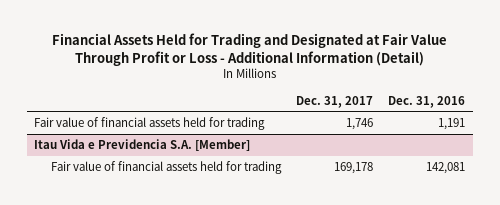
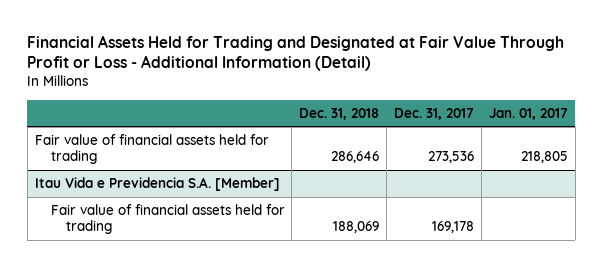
[388,95,466,108] Dec. 31, 2016 -> none
none -> [299,107,380,120] Dec. 31, 2018
none -> [488,107,568,120] Jan. 01, 2017
[346,118,374,131] 1,746 -> [427,151,474,164] 273,536

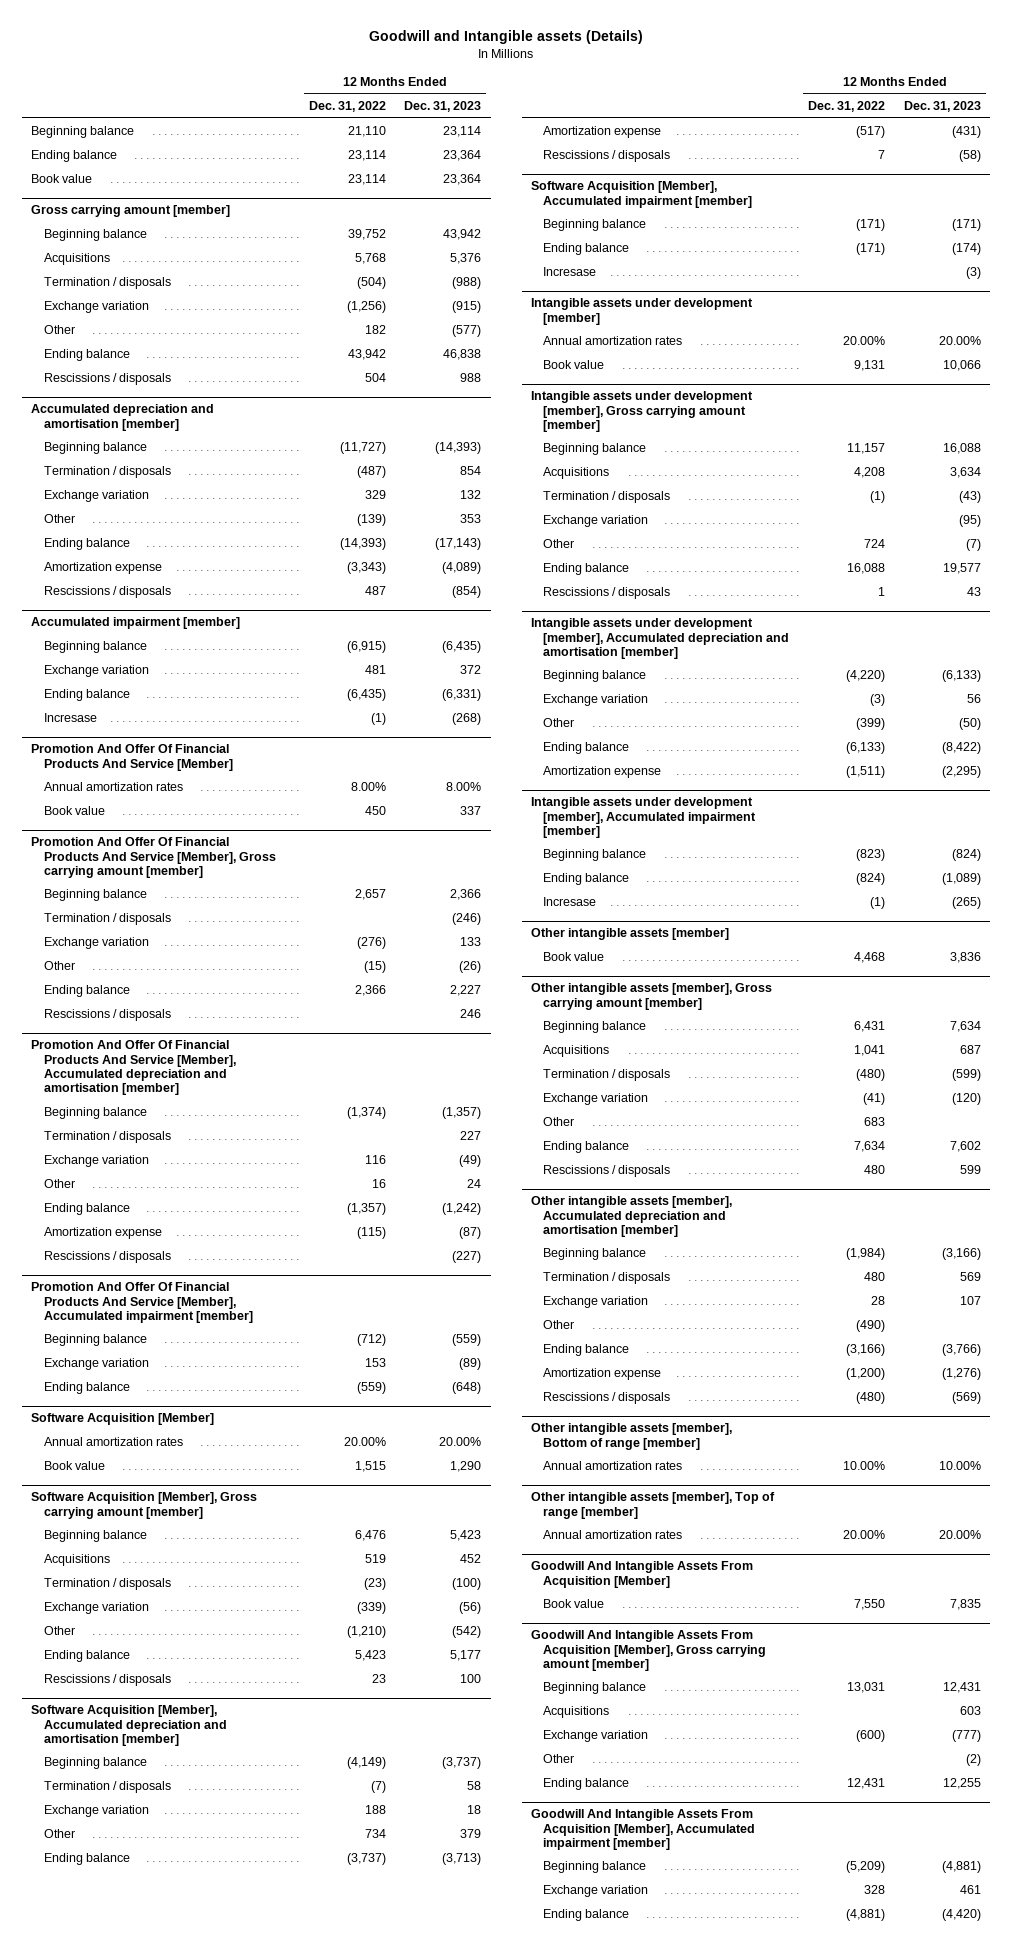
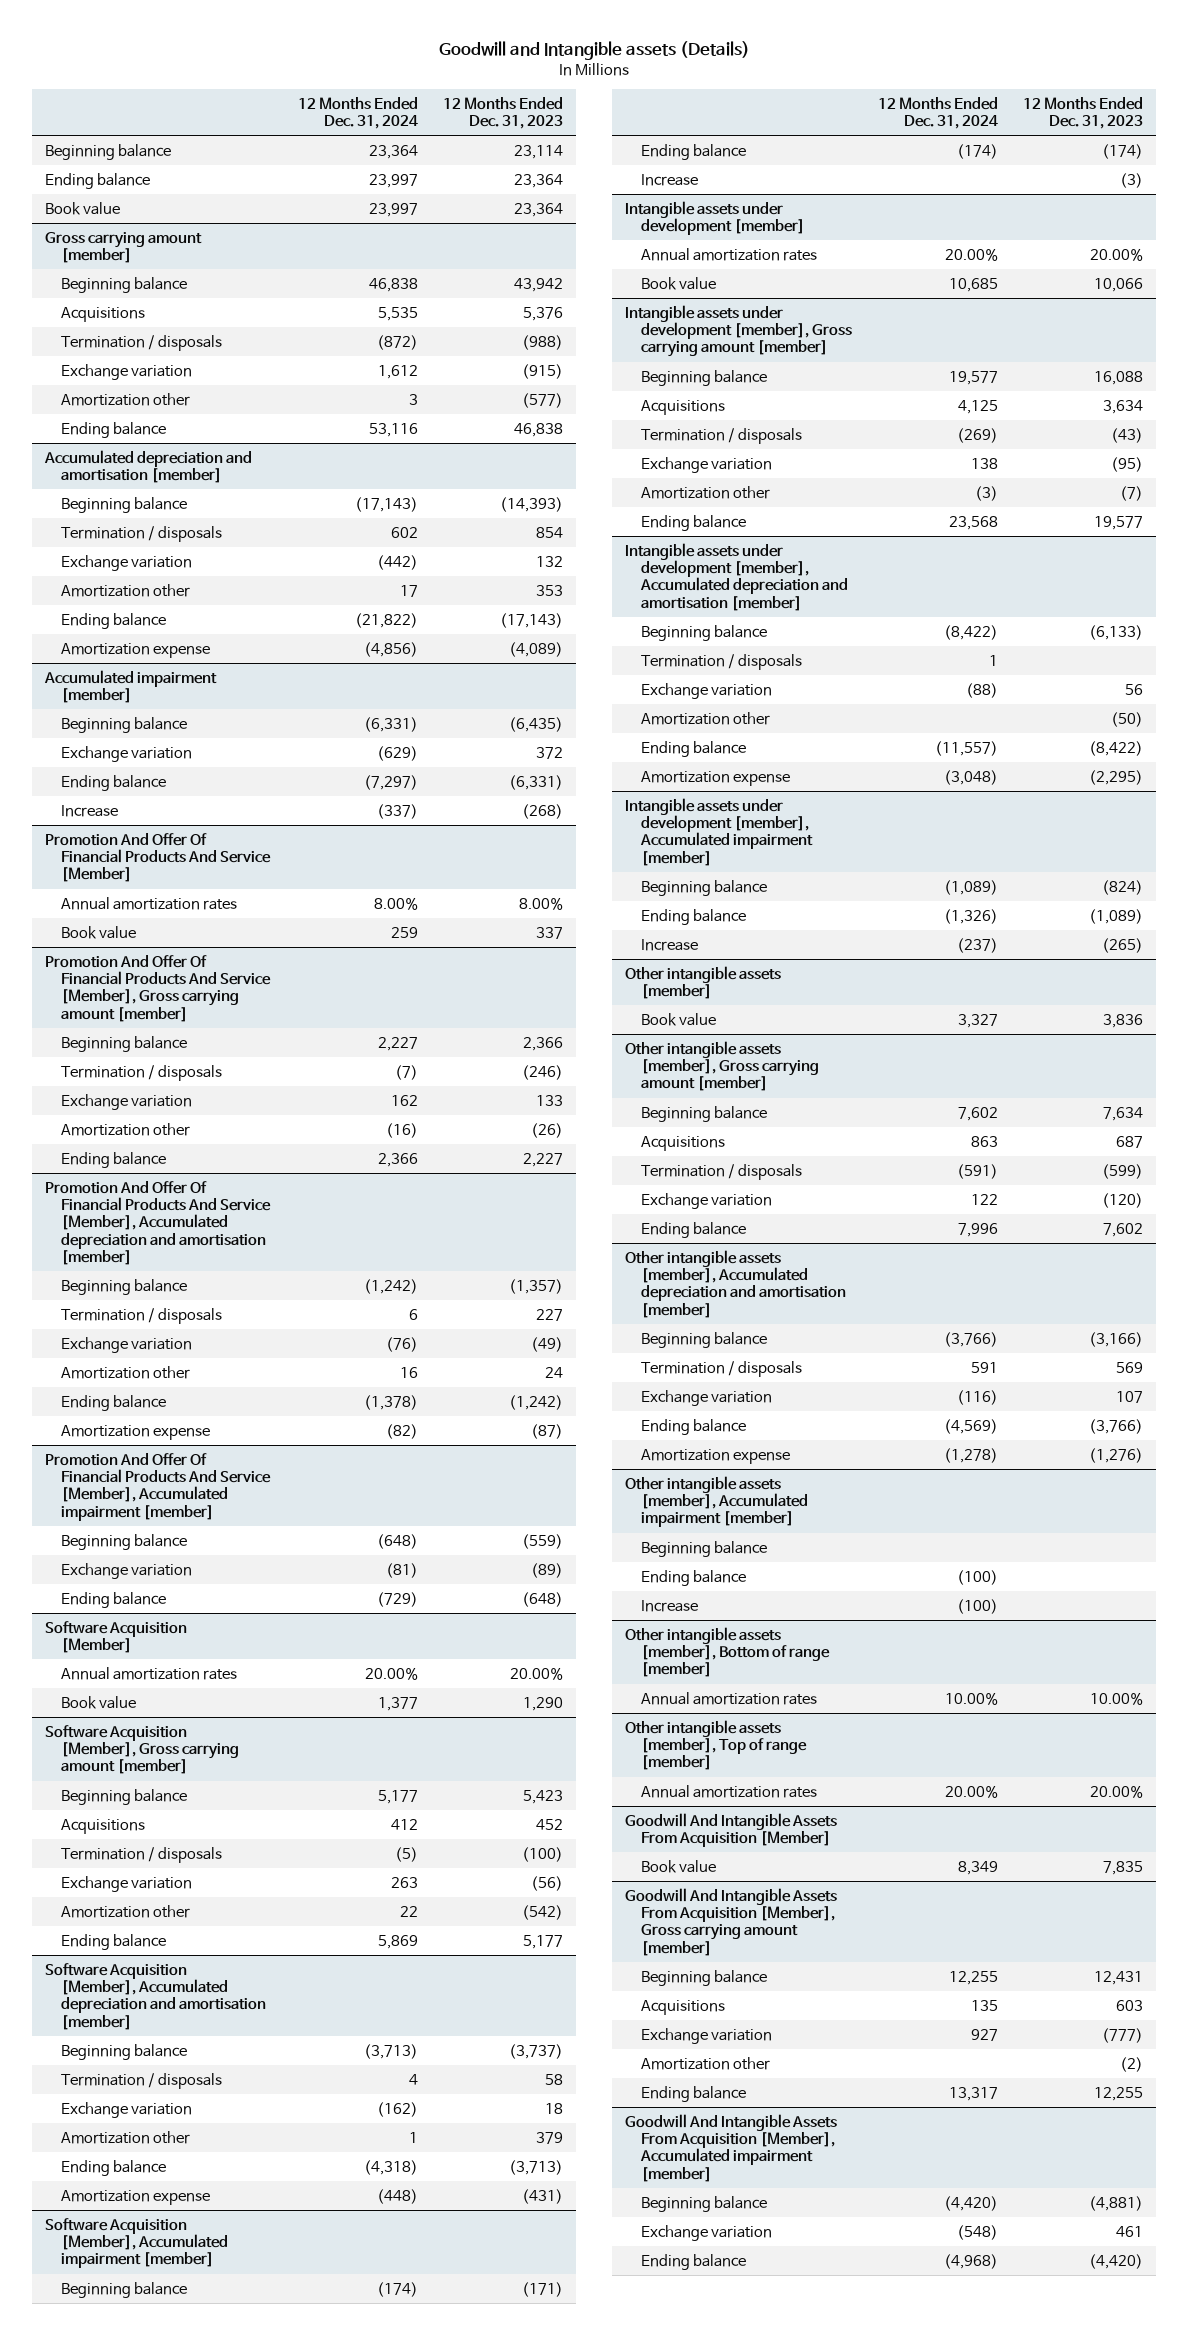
[308,101,386,113] Dec. 31, 2022 -> none
none -> [297,96,418,130] 12 Months Ended Dec. 31, 2024
[43,325,75,335] Other -> [61,392,191,406] Amortization other
[43,373,171,386] Rescissions / disposals -> none
[43,514,75,524] Other -> [61,583,191,597] Amortization other
[43,586,171,599] Rescissions / disposals -> none
[43,713,97,723] Incresase -> [61,804,119,817] Increase
[43,961,75,971] Other -> [61,1122,191,1136] Amortization other
[43,1009,171,1022] Rescissions / disposals -> none
[43,1179,75,1189] Other -> [61,1365,191,1379] Amortization other
[43,1251,171,1264] Rescissions / disposals -> none
[43,1626,75,1636] Other -> [61,1904,191,1918] Amortization other
[43,1674,171,1687] Rescissions / disposals -> none
[43,1829,75,1839] Other -> [61,2130,191,2144] Amortization other
[543,150,671,163] Rescissions / disposals -> none
[543,267,597,277] Incresase -> [641,173,699,186] Increase
[543,539,575,549] Other -> [641,485,771,499] Amortization other
[543,587,671,600] Rescissions / disposals -> none
none -> [641,653,803,670] Termination / disposals
[543,718,575,728] Other -> [641,711,771,725] Amortization other
[543,897,597,907] Incresase -> [641,938,699,951] Increase
[543,1117,575,1127] Other -> none
[543,1165,671,1178] Rescissions / disposals -> none
[543,1320,575,1330] Other -> none
[543,1392,671,1405] Rescissions / disposals -> none
none -> [624,1475,809,1528] Other intangible assets [member], Accumulated impairment [member]
none -> [641,1540,768,1557] Beginning balance
none -> [641,1569,747,1586] Ending balance
none -> [641,1599,699,1612] Increase
[543,1754,575,1764] Other -> [641,2056,771,2070] Amortization other

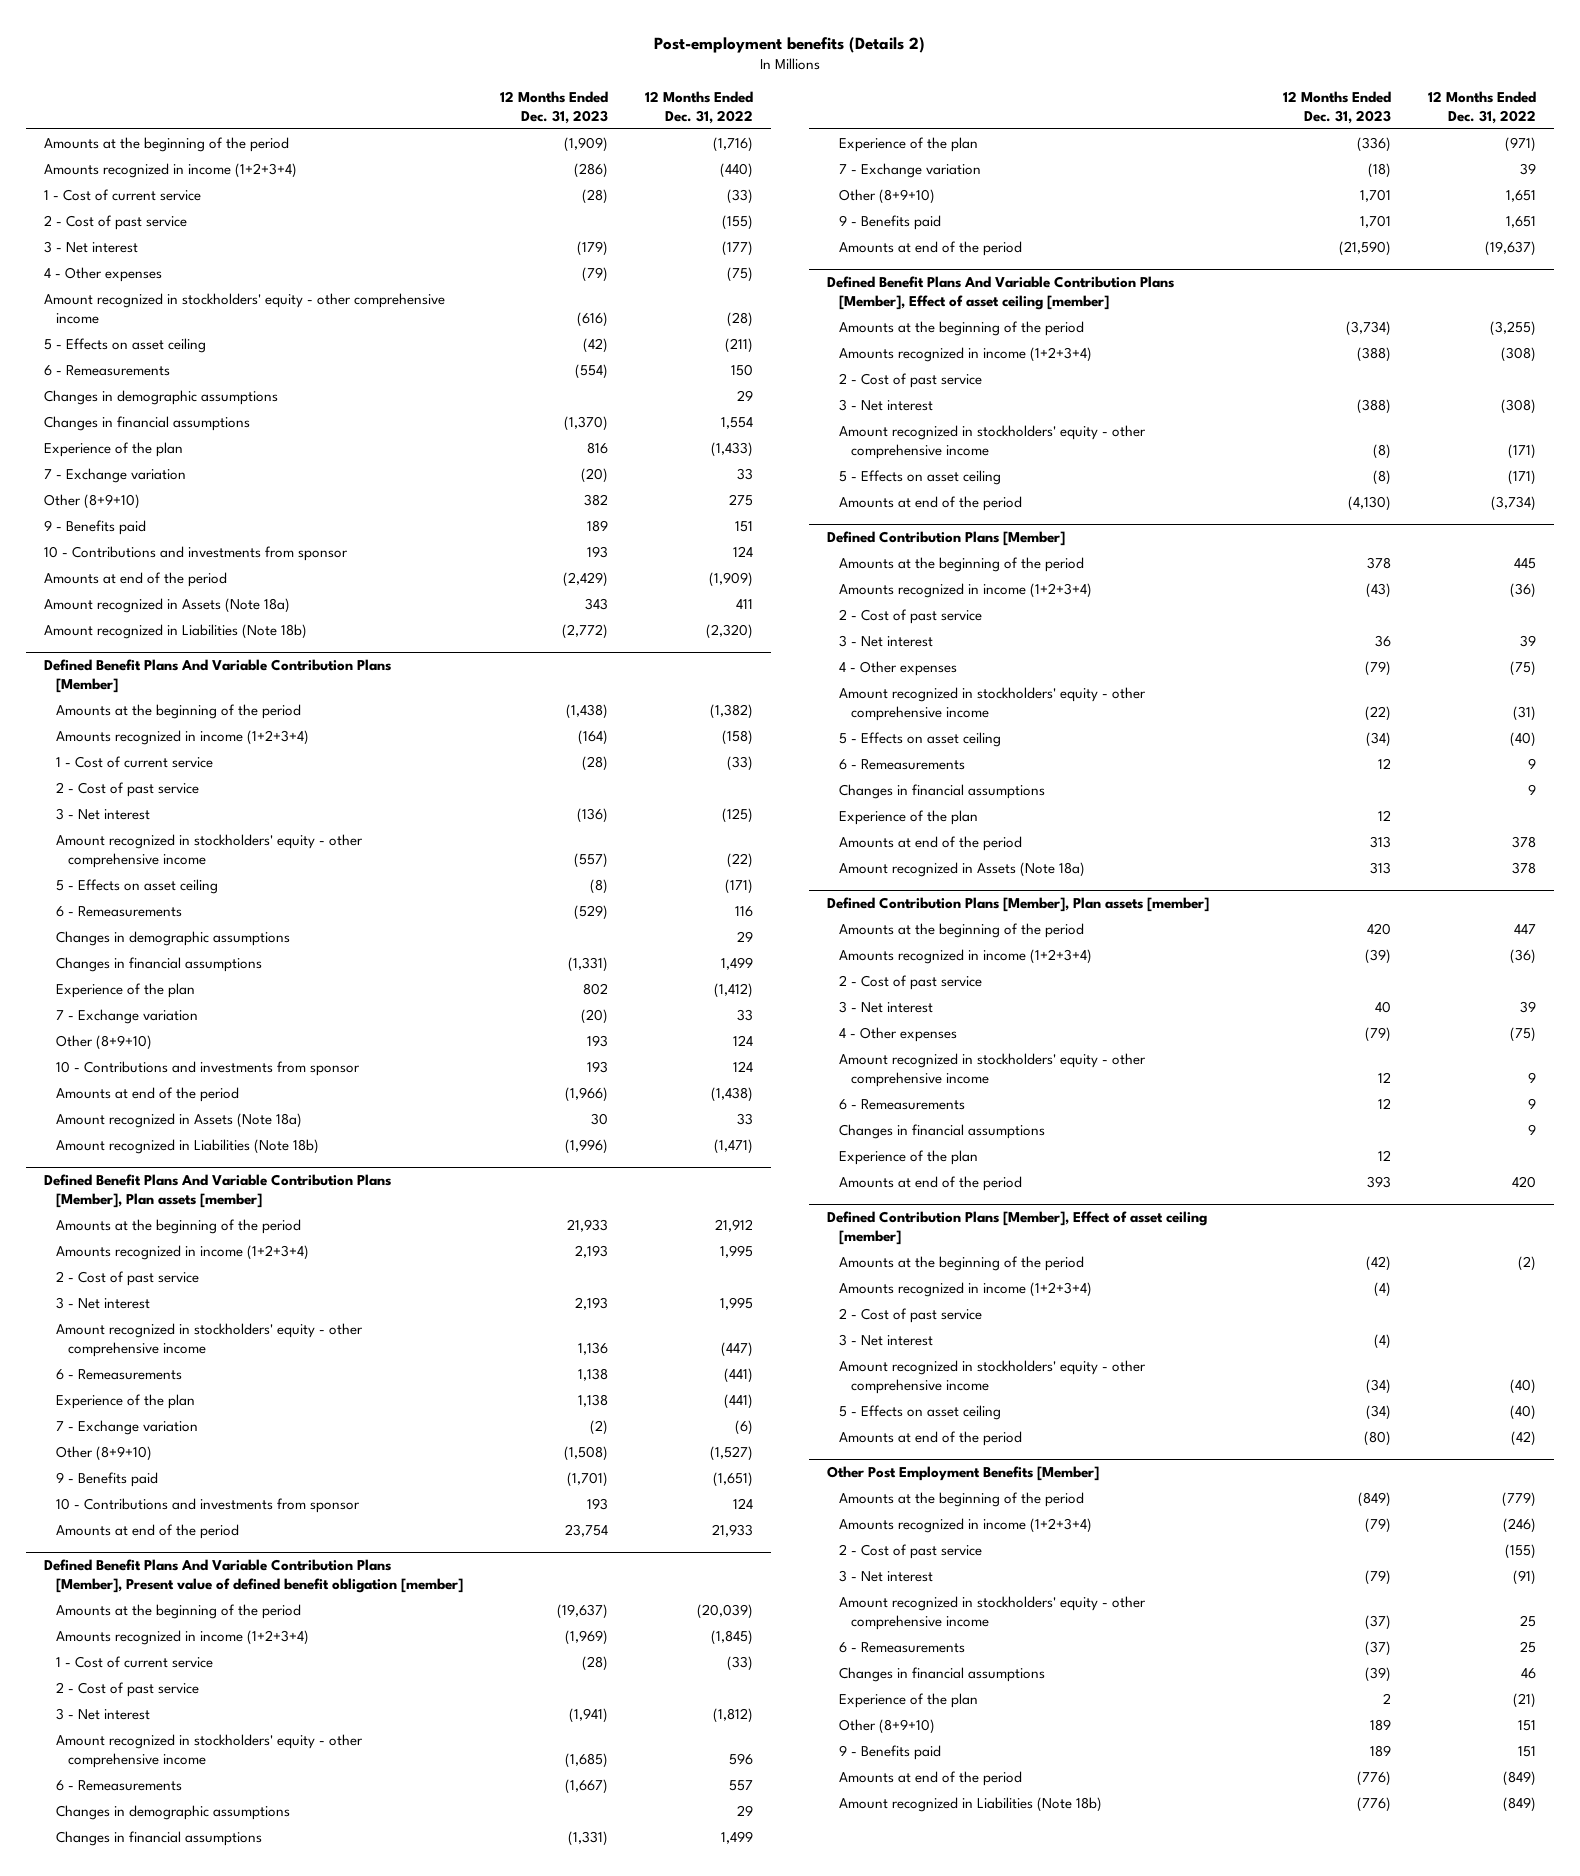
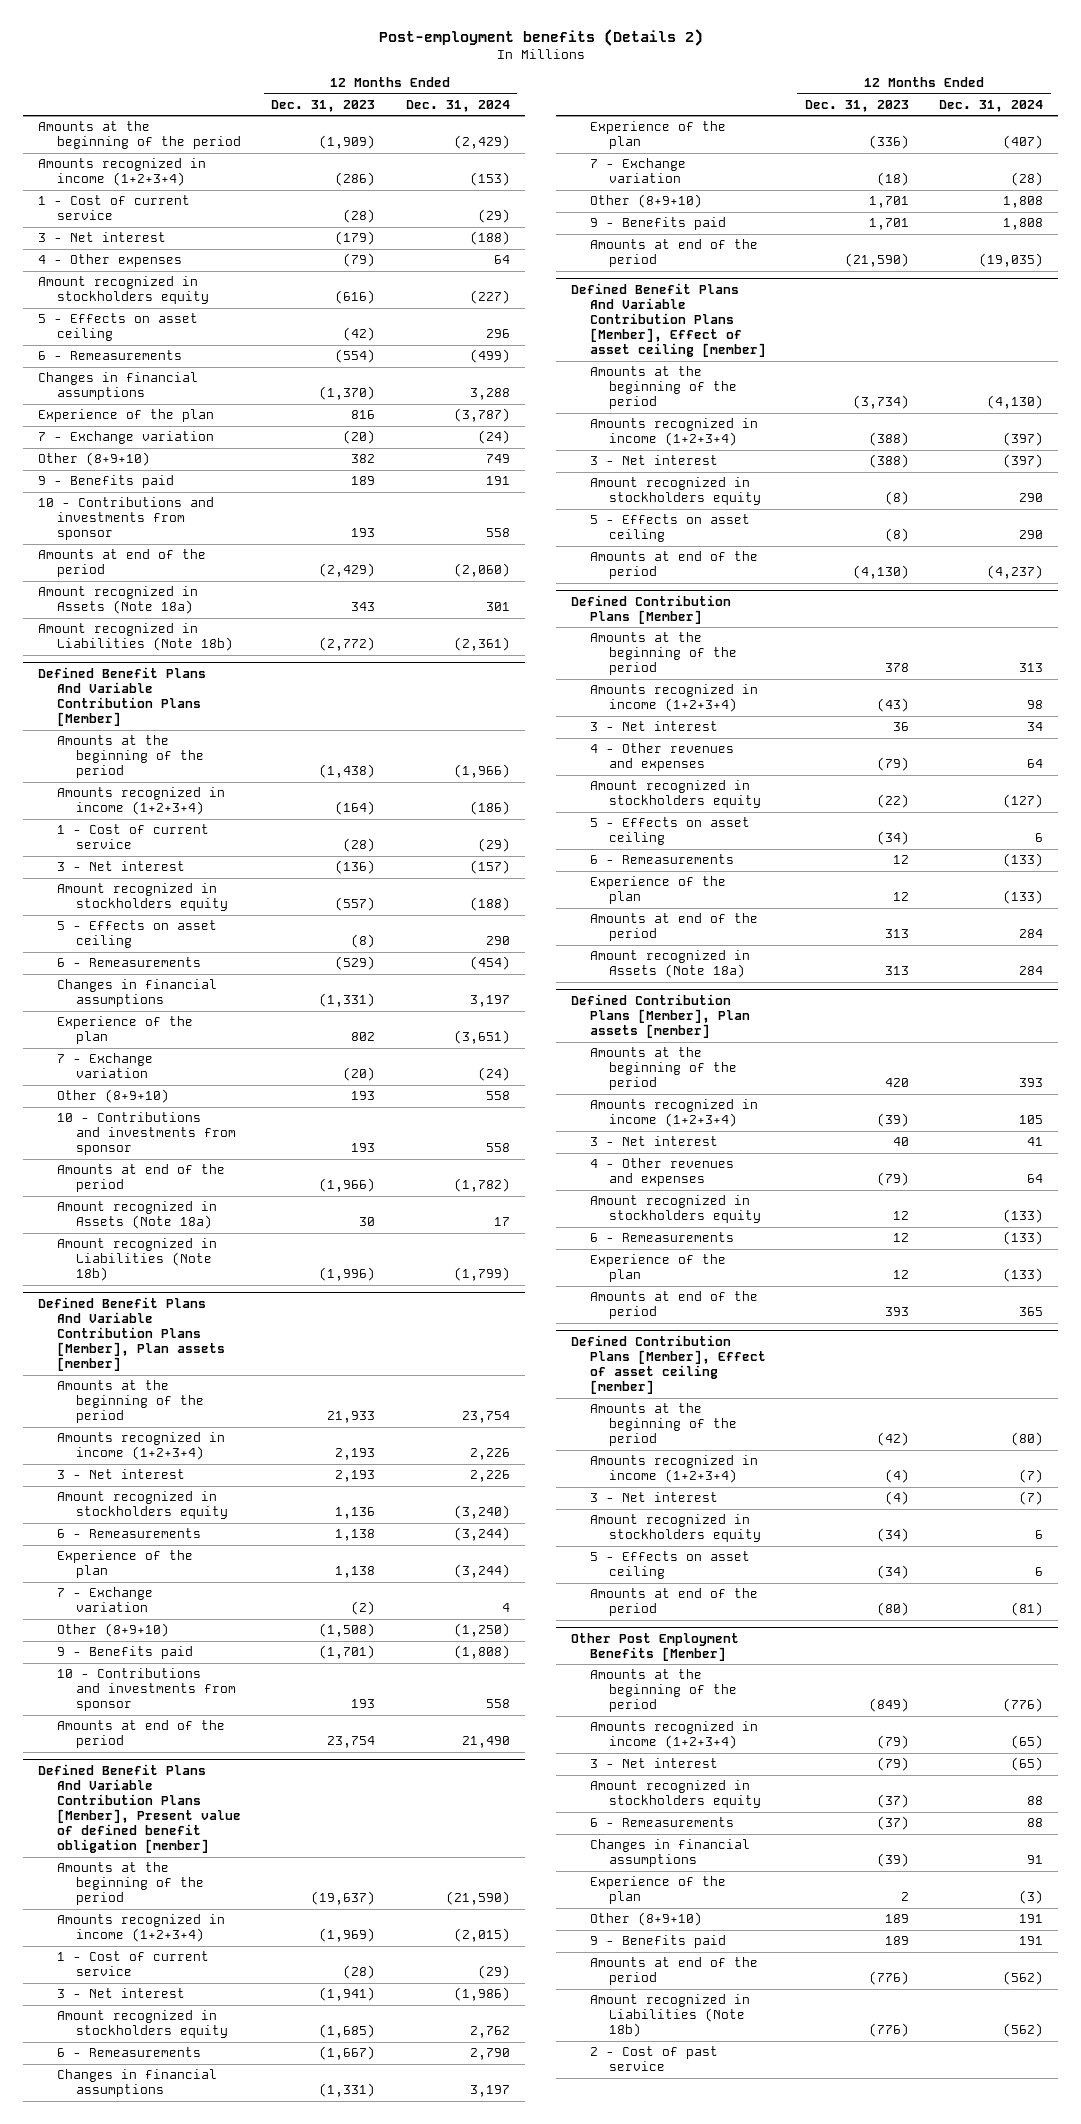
[645,91,754,124] 12 Months Ended Dec. 31, 2022 -> none
none -> [405,99,510,112] Dec. 31, 2024
[44,214,188,230] 2 - Cost of past service -> none
[44,292,446,324] Amount recognized in stockholders' equity - other comprehensive income -> [37,276,209,305] Amount recognized in stockholders equity
[44,389,279,405] Changes in demographic assumptions -> none
[56,781,200,797] 2 - Cost of past service -> none
[56,833,364,868] Amount recognized in stockholders' equity - other comprehensive income -> [56,883,228,912] Amount recognized in stockholders equity
[56,930,291,946] Changes in demographic assumptions -> none
[56,1270,200,1286] 2 - Cost of past service -> none
[56,1322,364,1357] Amount recognized in stockholders' equity - other comprehensive income -> [56,1491,228,1520] Amount recognized in stockholders equity
[56,1681,200,1697] 2 - Cost of past service -> none
[56,1733,364,1768] Amount recognized in stockholders' equity - other comprehensive income -> [56,2010,228,2039] Amount recognized in stockholders equity
[56,1804,291,1820] Changes in demographic assumptions -> none
[839,372,983,388] 2 - Cost of past service -> none
[839,424,1147,459] Amount recognized in stockholders' equity - other comprehensive income -> [590,477,762,506] Amount recognized in stockholders equity
[839,608,983,624] 2 - Cost of past service -> none
[839,660,958,676] 4 - Other expenses -> [590,743,735,772] 4 - Other revenues and expenses
[839,686,1147,721] Amount recognized in stockholders' equity - other comprehensive income -> [590,780,762,809] Amount recognized in stockholders equity
[839,783,1046,799] Changes in financial assumptions -> none
[839,974,983,990] 2 - Cost of past service -> none
[839,1026,958,1042] 4 - Other expenses -> [590,1158,735,1187] 4 - Other revenues and expenses
[839,1052,1147,1087] Amount recognized in stockholders' equity - other comprehensive income -> [590,1195,762,1224] Amount recognized in stockholders equity
[839,1123,1046,1139] Changes in financial assumptions -> none
[839,1307,983,1323] 2 - Cost of past service -> none
[839,1359,1147,1394] Amount recognized in stockholders' equity - other comprehensive income -> [590,1514,762,1543] Amount recognized in stockholders equity
[839,1595,1147,1630] Amount recognized in stockholders' equity - other comprehensive income -> [590,1780,762,1809] Amount recognized in stockholders equity
[839,1543,983,1559] 2 - Cost of past service -> [590,2046,719,2072] 2 - Cost of past service

